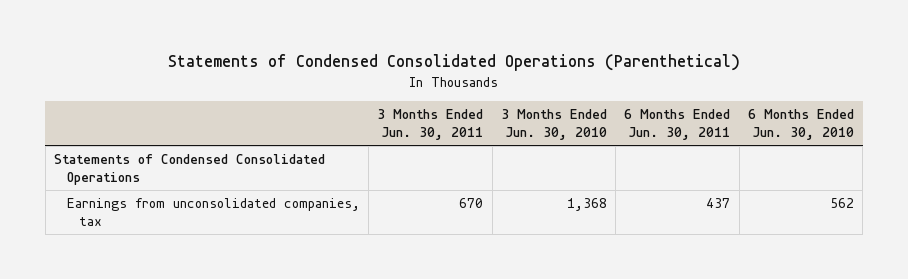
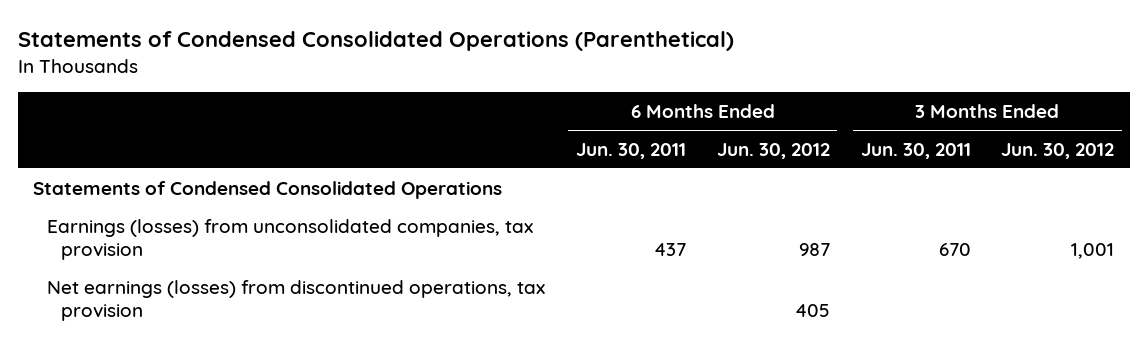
[500,108,607,141] 3 Months Ended Jun. 30, 2010 -> none
[748,108,855,141] 6 Months Ended Jun. 30, 2010 -> none
none -> [716,142,830,159] Jun. 30, 2012
none -> [1001,142,1115,159] Jun. 30, 2012
[66,197,360,227] Earnings from unconsolidated companies, tax -> [46,218,533,261] Earnings (losses) from unconsolidated companies, tax provision
none -> [46,279,545,322] Net earnings (losses) from discontinued operations, tax provision

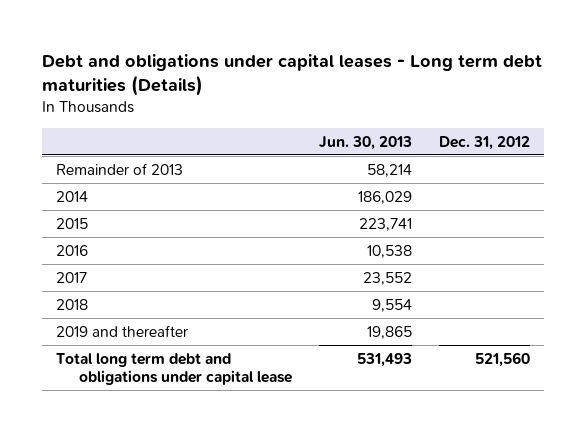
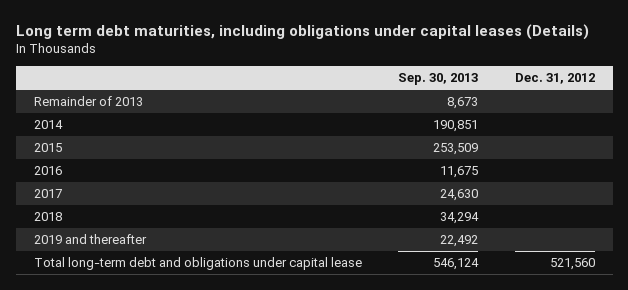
[42,53,543,97] Debt and obligations under capital leases - Long term debt maturities (Details) -> [15,23,589,40] Long term debt maturities, including obligations under capital leases (Details)
[319,135,413,150] Jun. 30, 2013 -> none
none -> [398,73,479,86] Sep. 30, 2013
[56,352,293,386] Total long term debt and obligations under capital lease -> [33,257,362,271] Total long-term debt and obligations under capital lease

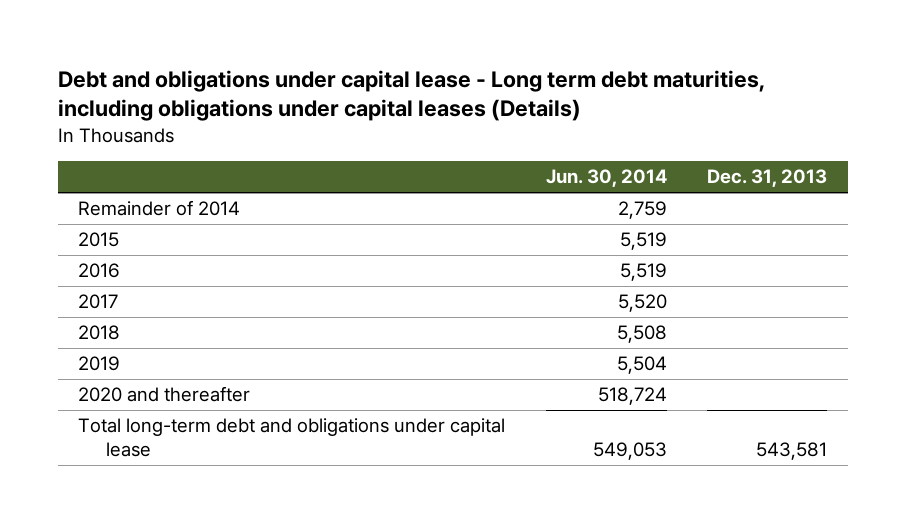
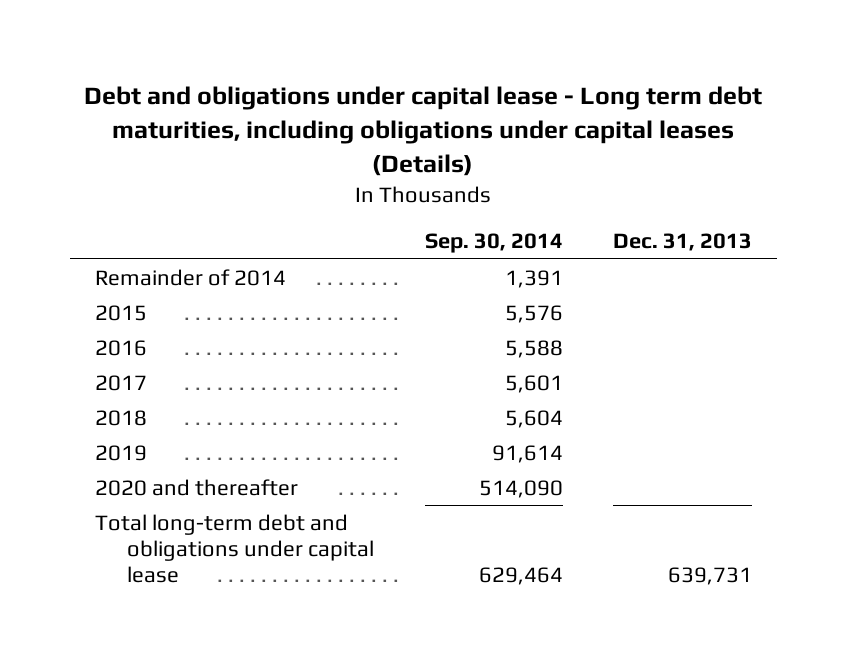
[545,169,667,188] Jun. 30, 2014 -> none
none -> [424,233,563,254] Sep. 30, 2014
[756,441,828,460] 543,581 -> [667,567,752,586] 639,731

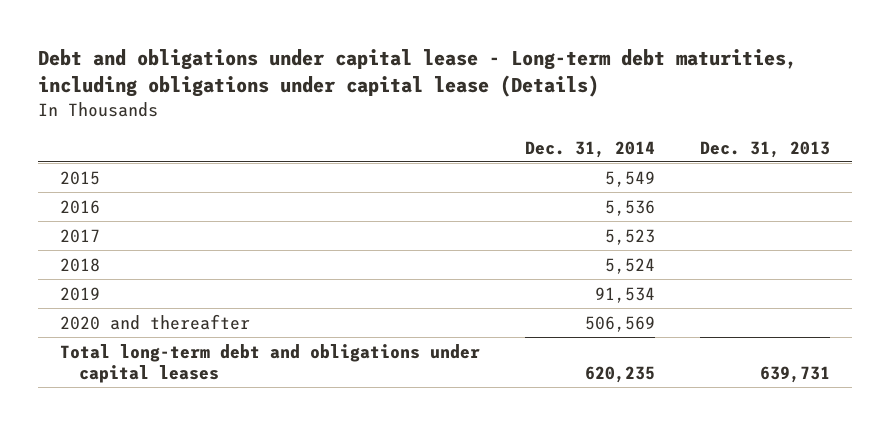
[84,86,763,177] Debt and obligations under capital lease - Long term debt maturities, including obligations under capital leases (Details) -> [37,48,797,97] Debt and obligations under capital lease - Long-term debt maturities, including obligations under capital lease (Details)
[424,233,563,254] Sep. 30, 2014 -> none
none -> [524,140,655,158] Dec. 31, 2014
[95,268,287,286] Remainder of 2014 -> none
[95,513,375,584] Total long-term debt and obligations under capital lease -> [60,343,481,384] Total long-term debt and obligations under capital leases

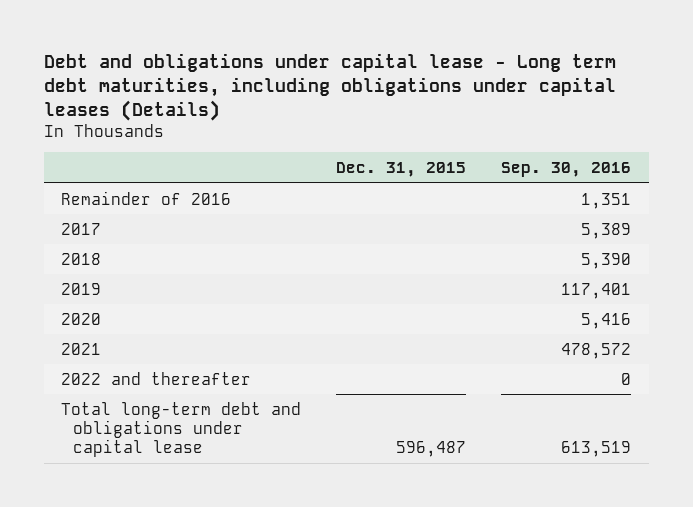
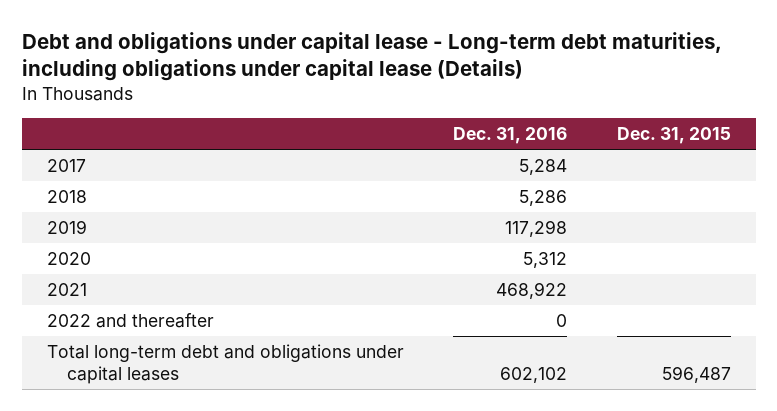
[43,52,616,122] Debt and obligations under capital lease - Long term debt maturities, including obligations under capital leases (Details) -> [21,32,722,82] Debt and obligations under capital lease - Long-term debt maturities, including obligations under capital lease (Details)
[501,161,632,177] Sep. 30, 2016 -> none
none -> [453,126,568,144] Dec. 31, 2016
[61,190,232,205] Remainder of 2016 -> none
[61,401,302,458] Total long-term debt and obligations under capital lease -> [46,344,404,384] Total long-term debt and obligations under capital leases

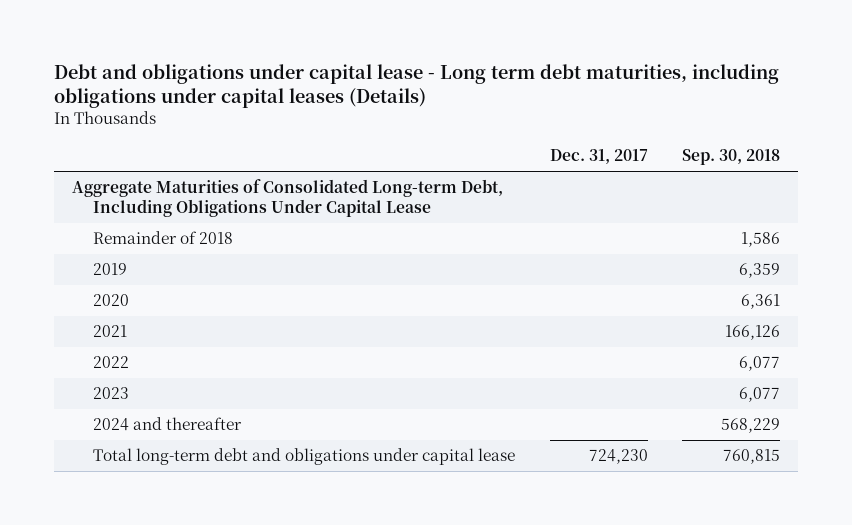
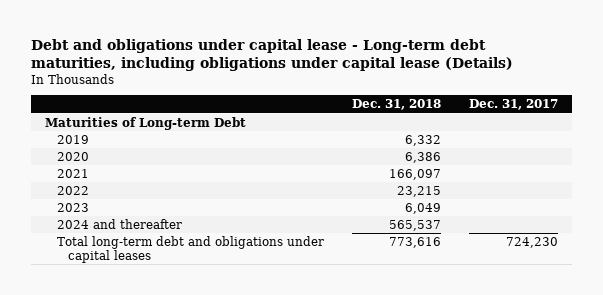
[54,63,780,109] Debt and obligations under capital lease - Long term debt maturities, including obligations under capital leases (Details) -> [31,38,514,71] Debt and obligations under capital lease - Long-term debt maturities, including obligations under capital lease (Details)
[682,149,781,166] Sep. 30, 2018 -> none
none -> [351,99,441,111] Dec. 31, 2018
[71,179,503,218] Aggregate Maturities of Consolidated Long-term Debt, Including Obligations Under Capital Lease -> none
[92,231,233,245] Remainder of 2018 -> none
none -> [45,116,247,130] Maturities of Long-term Debt
[92,448,515,466] Total long-term debt and obligations under capital lease -> [56,235,324,263] Total long-term debt and obligations under capital leases

